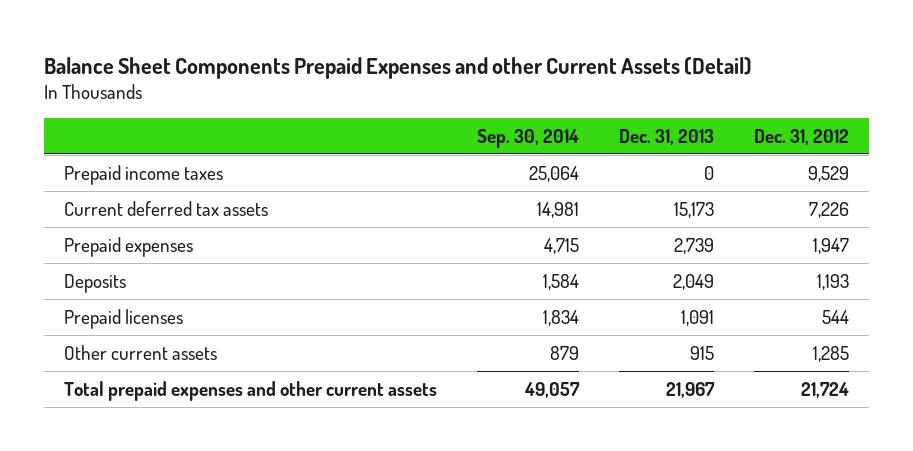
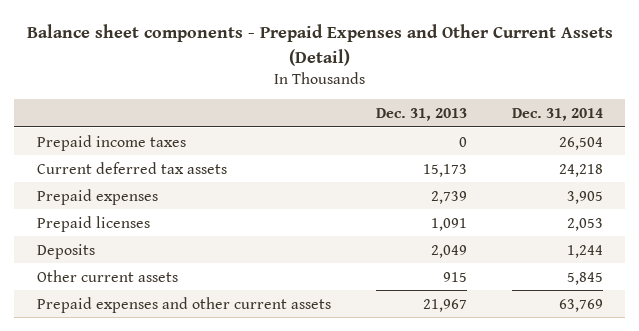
[44,56,753,79] Balance Sheet Components Prepaid Expenses and other Current Assets (Detail) -> [26,24,613,66] Balance sheet components - Prepaid Expenses and Other Current Assets (Detail)
[477,128,580,148] Sep. 30, 2014 -> none
[754,128,850,145] Dec. 31, 2012 -> none
none -> [511,107,603,121] Dec. 31, 2014
[64,273,127,293] Deposits -> [36,243,95,259] Deposits
[64,380,438,401] Total prepaid expenses and other current assets -> [36,296,331,313] Prepaid expenses and other current assets

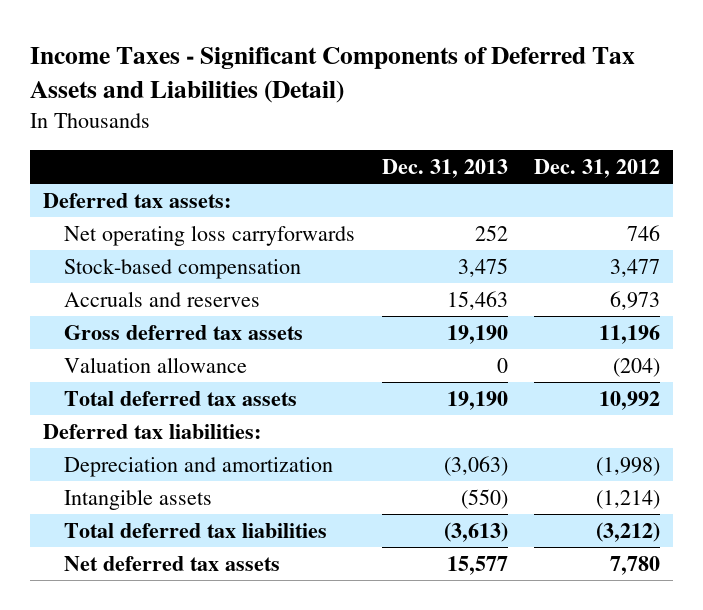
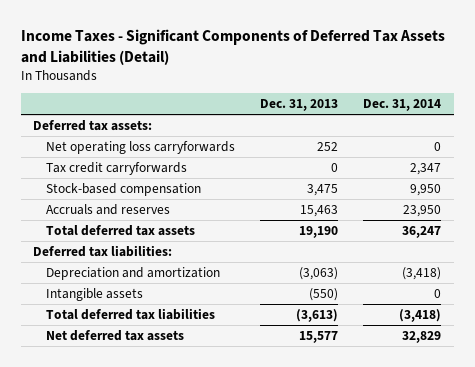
[534,158,661,178] Dec. 31, 2012 -> none
none -> [363,98,442,111] Dec. 31, 2014
none -> [45,162,187,176] Tax credit carryforwards
[64,324,304,340] Gross deferred tax assets -> none
[64,356,248,373] Valuation allowance -> none

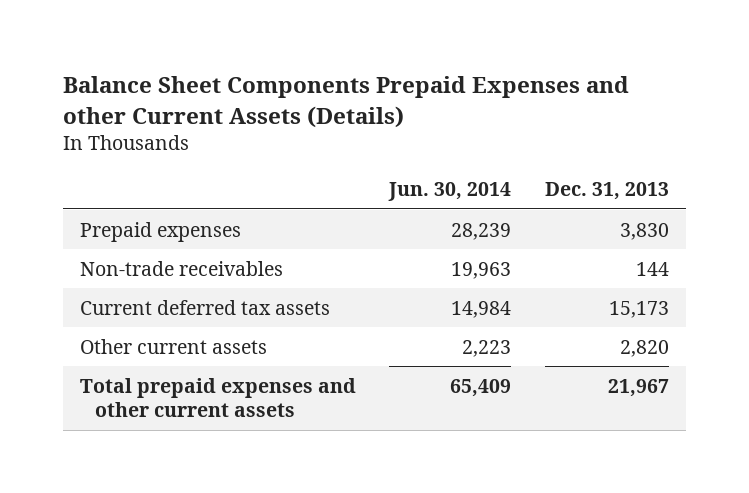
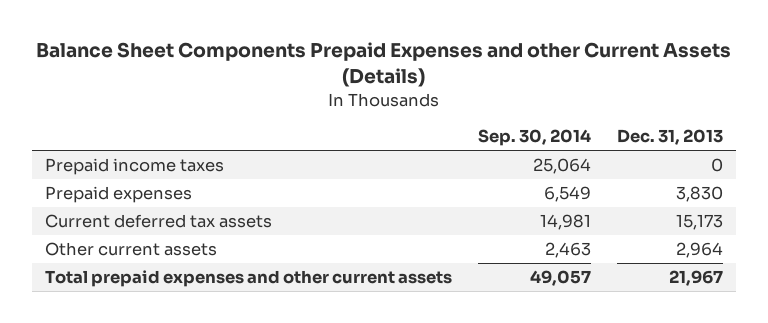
[388,182,512,202] Jun. 30, 2014 -> none
none -> [477,129,591,147] Sep. 30, 2014
none -> [44,158,224,176] Prepaid income taxes
[79,260,283,276] Non-trade receivables -> none
[620,339,670,357] 2,820 -> [675,242,723,259] 2,964

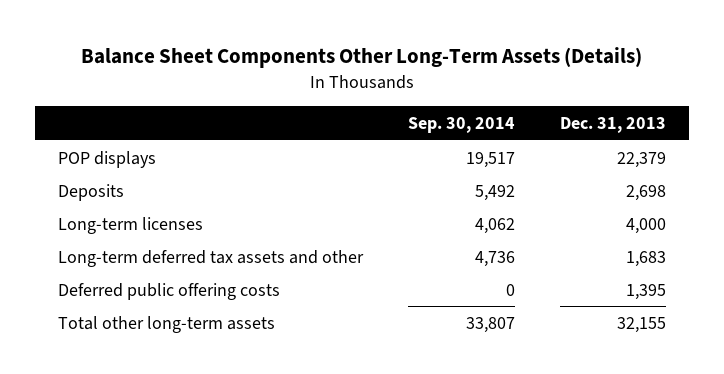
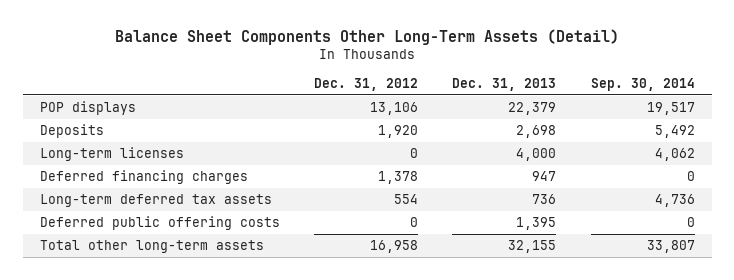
[80,47,642,69] Balance Sheet Components Other Long-Term Assets (Details) -> [115,29,620,46] Balance Sheet Components Other Long-Term Assets (Detail)
none -> [314,77,419,91] Dec. 31, 2012
none -> [39,170,248,185] Deferred financing charges
[57,249,364,267] Long-term deferred tax assets and other -> [39,194,272,208] Long-term deferred tax assets
[626,250,667,267] 1,683 -> [532,194,557,205] 736

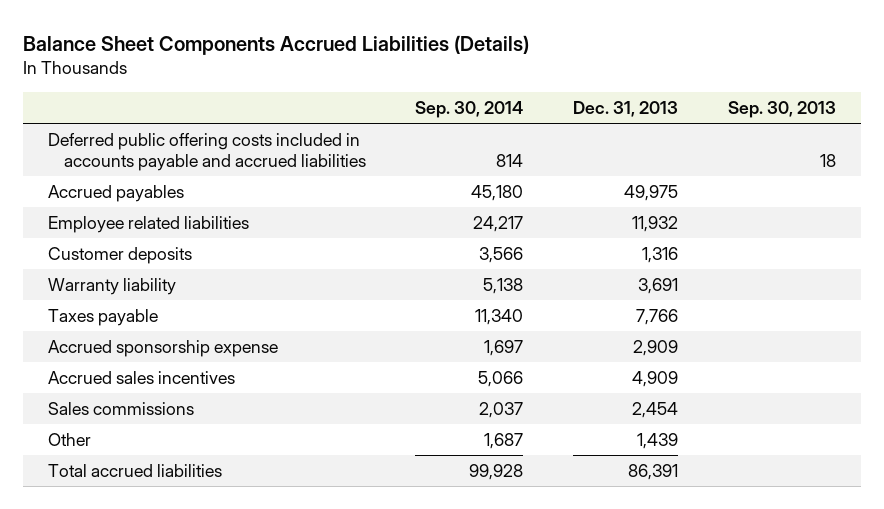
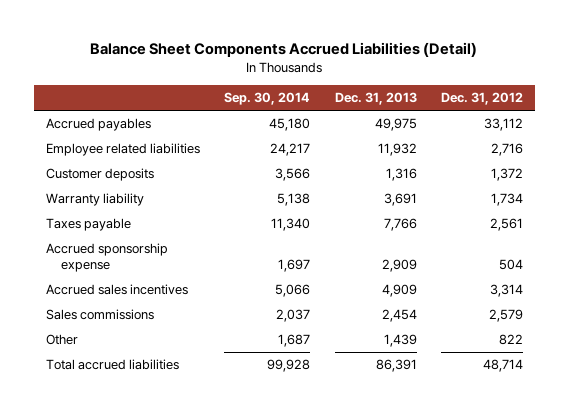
[23,34,530,55] Balance Sheet Components Accrued Liabilities (Details) -> [90,42,478,58] Balance Sheet Components Accrued Liabilities (Detail)
[727,101,836,119] Sep. 30, 2013 -> none
none -> [440,92,523,106] Dec. 31, 2012
[48,133,366,171] Deferred public offering costs included in accounts payable and accrued liabilities -> none

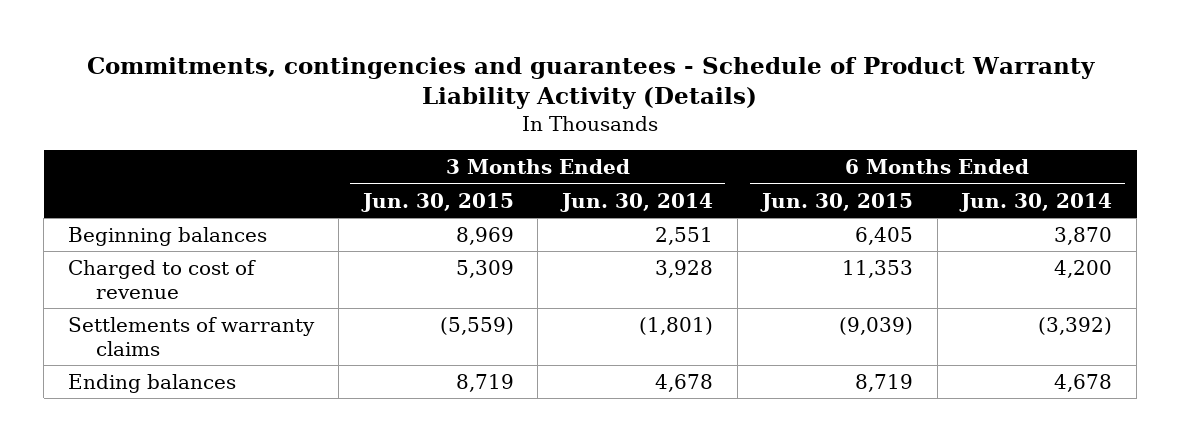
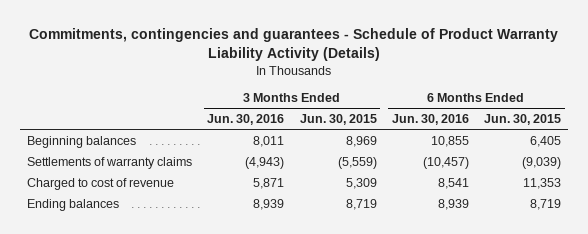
[560,192,714,212] Jun. 30, 2014 -> none
[959,192,1113,212] Jun. 30, 2014 -> none
none -> [207,114,285,126] Jun. 30, 2016
none -> [391,114,469,126] Jun. 30, 2016
[67,259,256,299] Charged to cost of revenue -> [27,177,175,190] Charged to cost of revenue

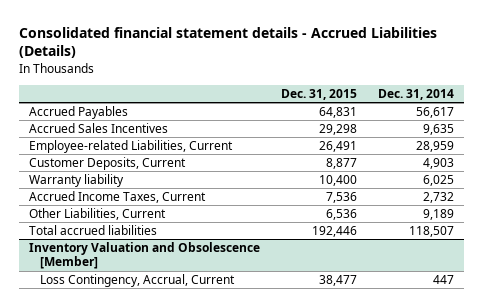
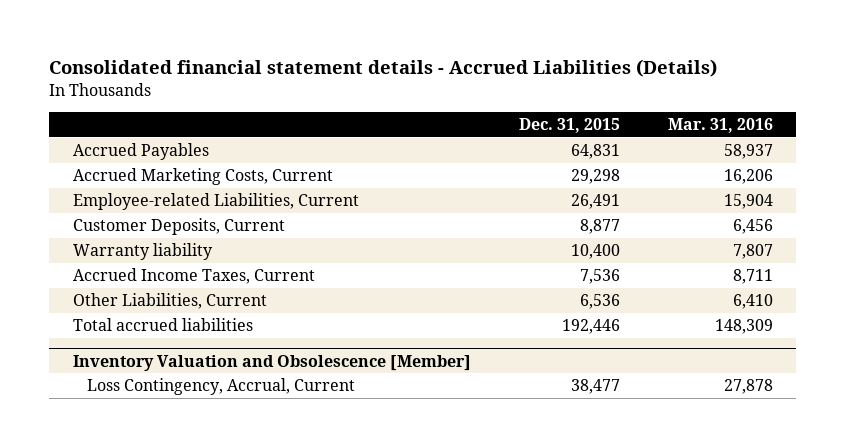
[377,88,454,100] Dec. 31, 2014 -> none
none -> [667,118,773,134] Mar. 31, 2016
[29,123,169,134] Accrued Sales Incentives -> [73,168,334,186] Accrued Marketing Costs, Current

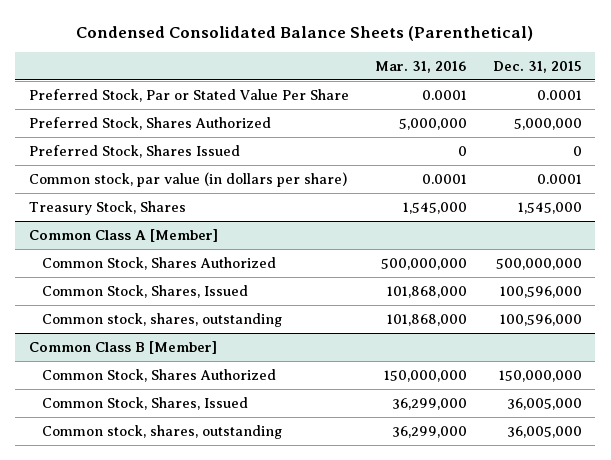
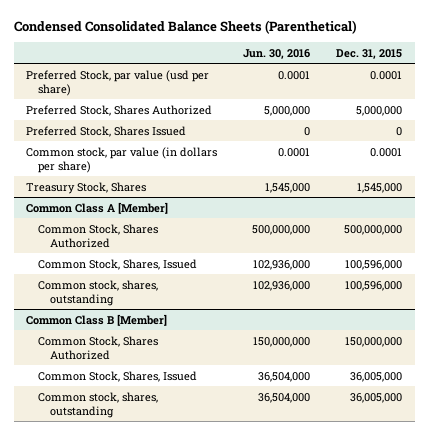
[374,60,467,73] Mar. 31, 2016 -> none
none -> [243,48,311,59] Jun. 30, 2016
[28,88,349,102] Preferred Stock, Par or Stated Value Per Share -> [26,69,210,96] Preferred Stock, par value (usd per share)

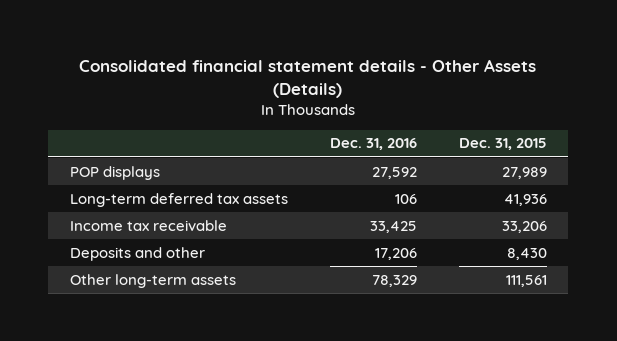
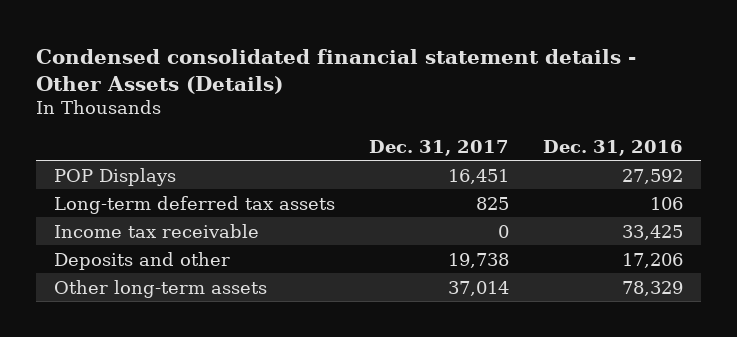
[79,58,537,98] Consolidated financial statement details - Other Assets (Details) -> [36,48,637,94] Condensed consolidated financial statement details - Other Assets (Details)
[458,138,547,151] Dec. 31, 2015 -> none
none -> [368,139,509,156] Dec. 31, 2017
[69,165,160,180] POP displays -> [53,167,176,186] POP Displays

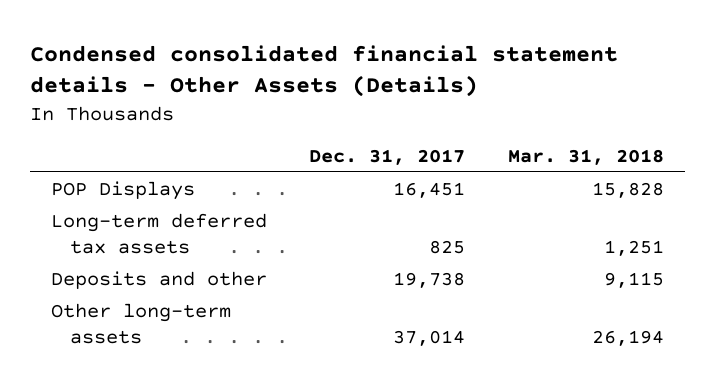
[543,139,684,156] Dec. 31, 2016 -> none
none -> [507,148,664,165] Mar. 31, 2018
[53,223,259,238] Income tax receivable -> none

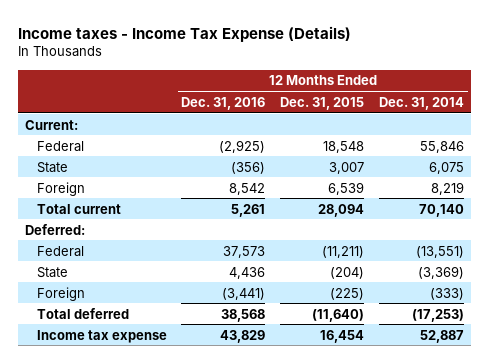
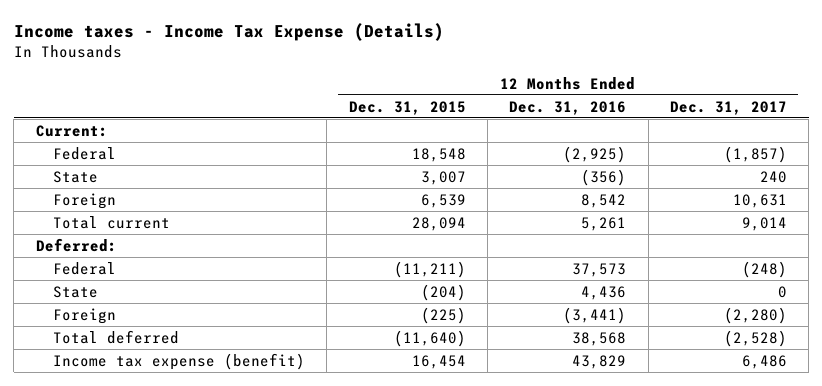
[378,96,464,110] Dec. 31, 2014 -> none
none -> [669,100,787,115] Dec. 31, 2017
[36,329,167,343] Income tax expense -> [53,352,306,370] Income tax expense (benefit)

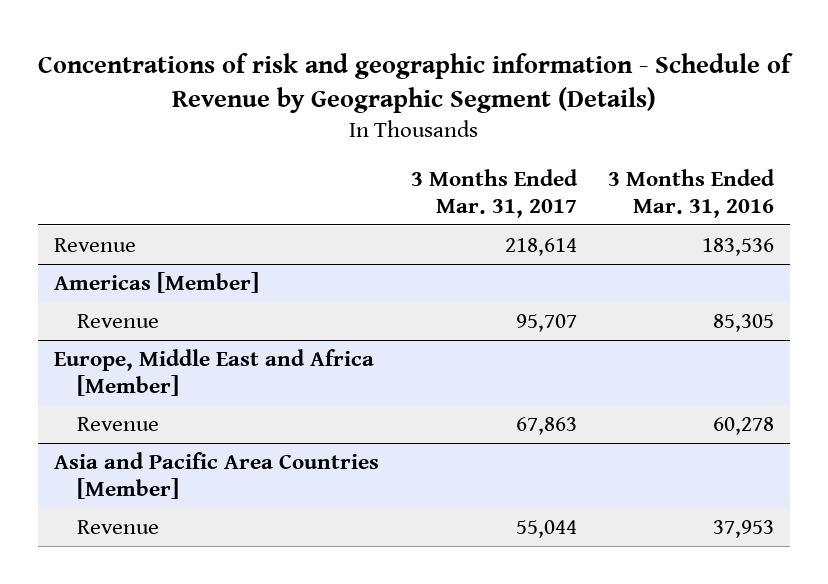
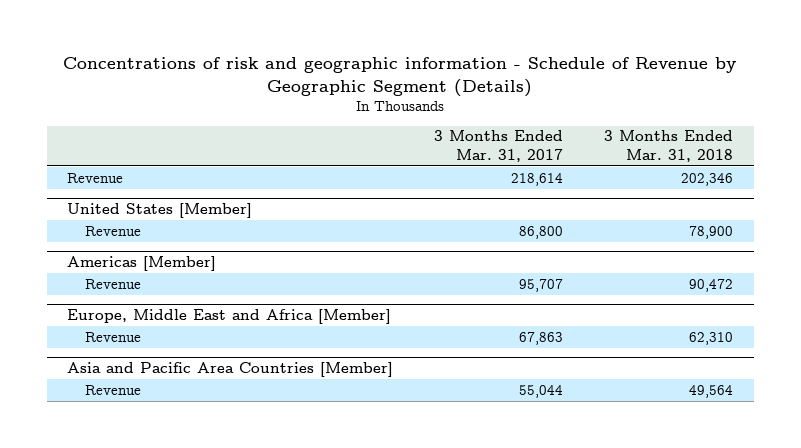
[608,168,776,218] 3 Months Ended Mar. 31, 2016 -> none
none -> [604,130,734,162] 3 Months Ended Mar. 31, 2018
none -> [67,202,253,218] United States [Member]
none -> [84,225,141,236] Revenue

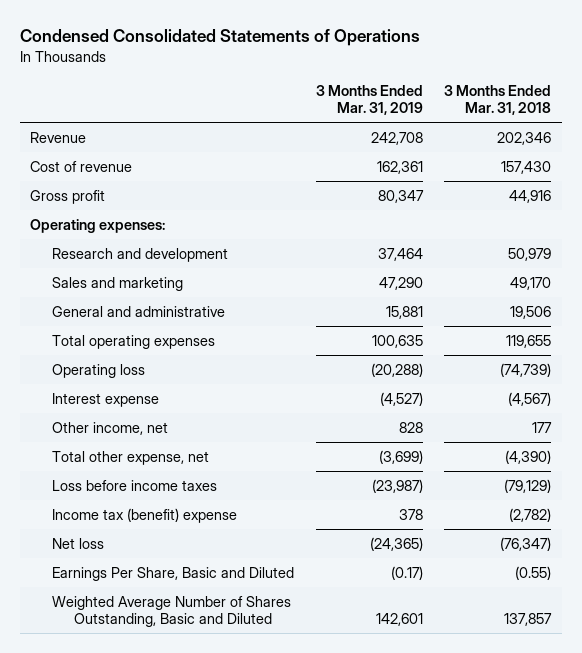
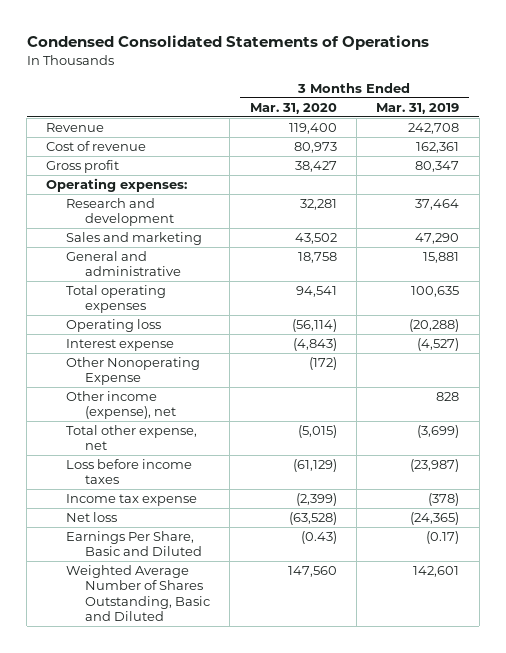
[444,85,552,116] 3 Months Ended Mar. 31, 2018 -> none
none -> [249,102,337,114] Mar. 31, 2020
none -> [65,357,200,386] Other Nonoperating Expense
[52,421,169,435] Other income, net -> [65,391,176,420] Other income (expense), net
[52,507,238,523] Income tax (benefit) expense -> [65,494,197,507] Income tax expense
[398,508,423,520] 378 -> [428,493,460,507] (378)

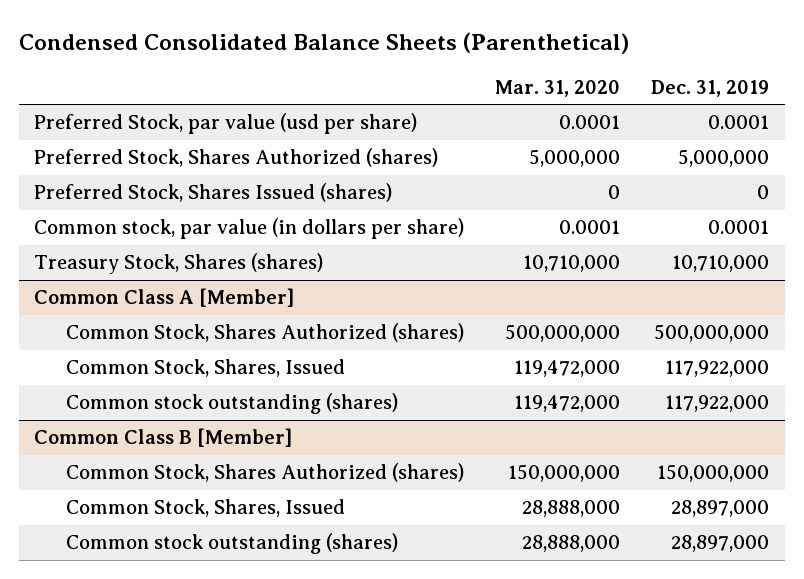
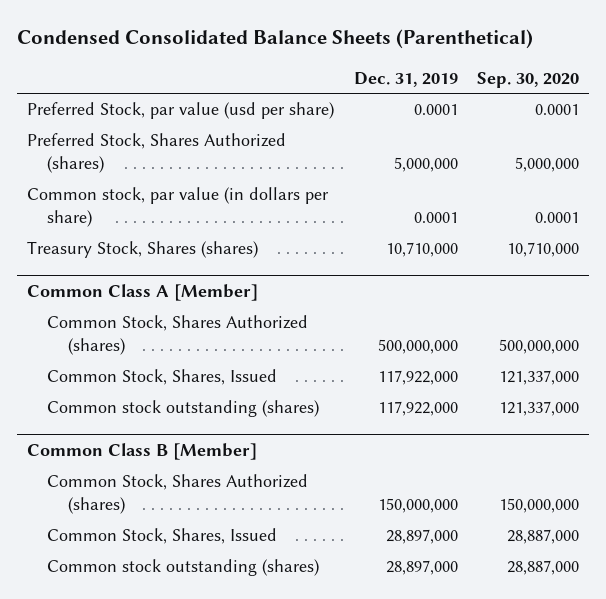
[495,79,621,97] Mar. 31, 2020 -> none
none -> [477,71,580,88] Sep. 30, 2020
[34,183,393,203] Preferred Stock, Shares Issued (shares) -> none

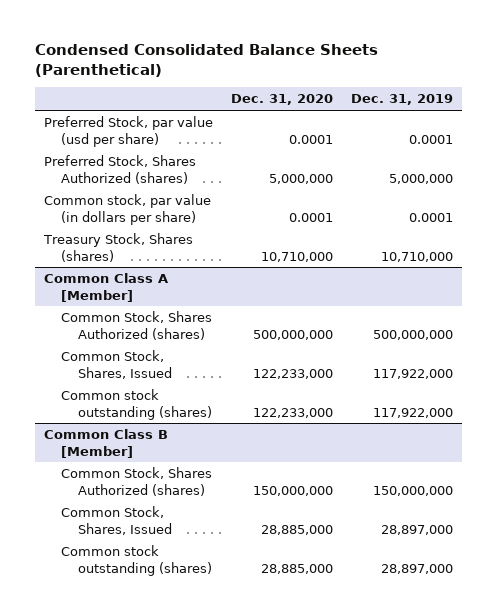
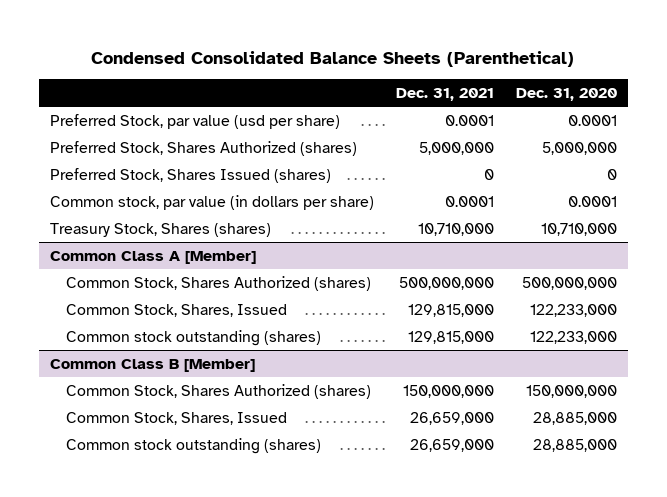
[350,94,453,106] Dec. 31, 2019 -> none
none -> [395,88,494,102] Dec. 31, 2021
none -> [50,167,332,183] Preferred Stock, Shares Issued (shares)

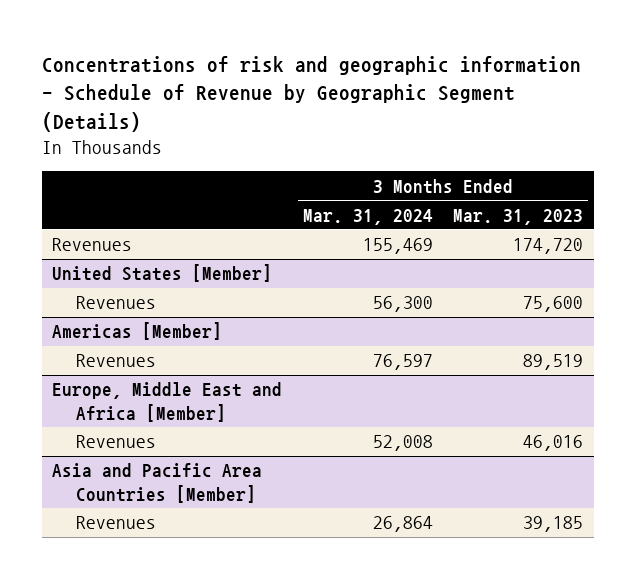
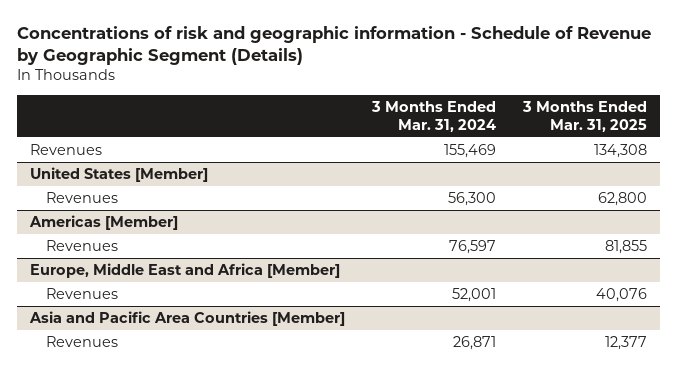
[453,208,584,225] Mar. 31, 2023 -> none
none -> [521,100,647,132] 3 Months Ended Mar. 31, 2025
[372,435,433,452] 52,008 -> [452,287,497,302] 52,001
[372,516,433,533] 26,864 -> [453,335,497,350] 26,871

